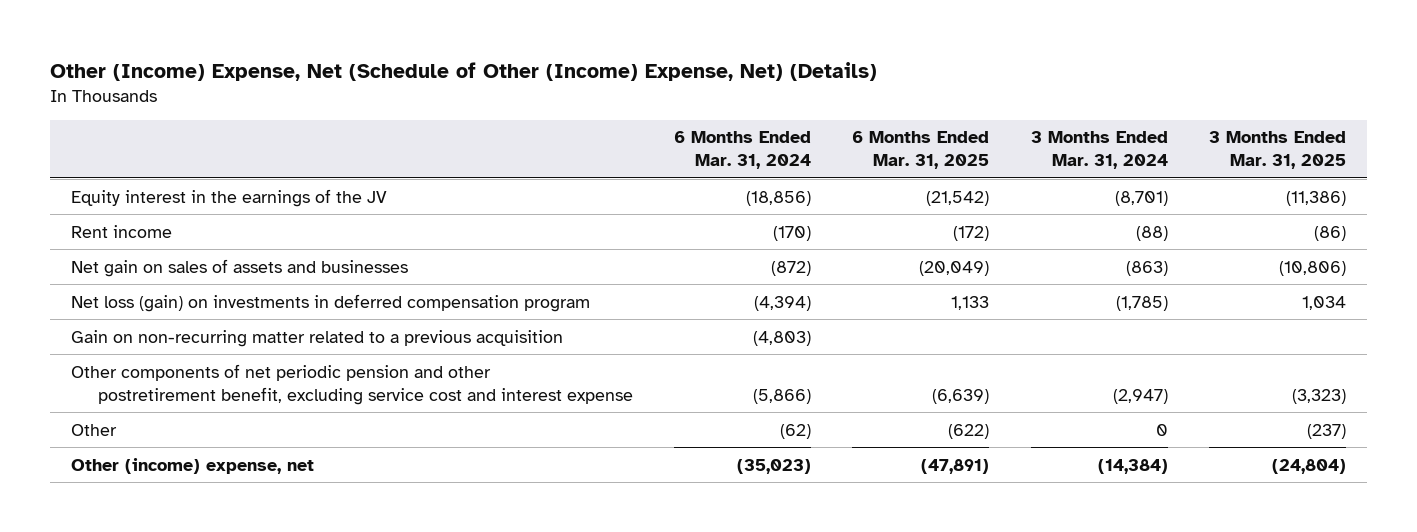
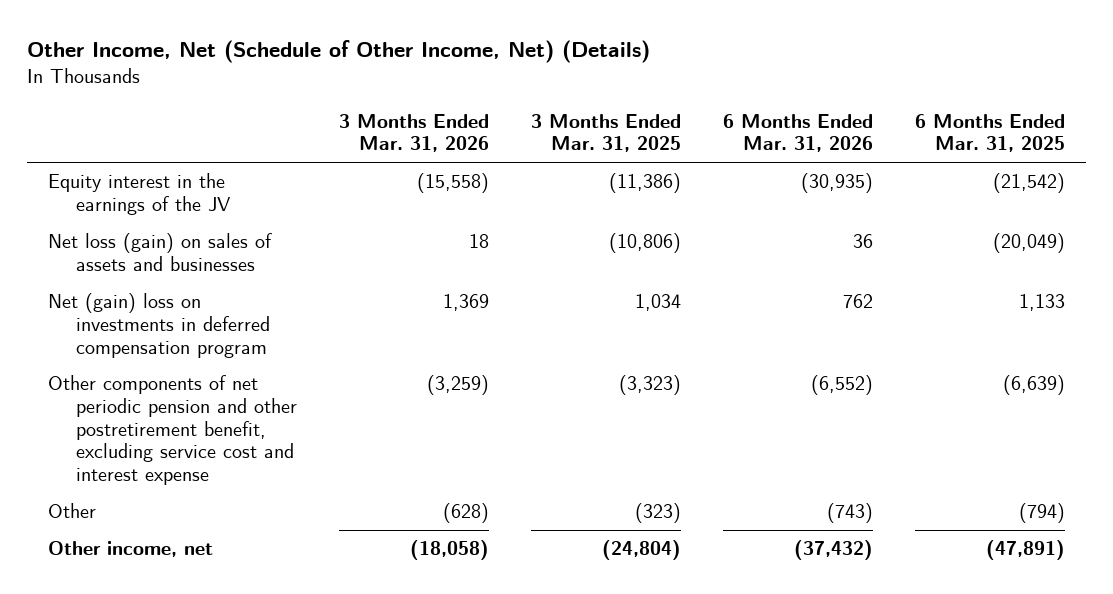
[50,61,878,81] Other (Income) Expense, Net (Schedule of Other (Income) Expense, Net) (Details) -> [27,40,651,64] Other Income, Net (Schedule of Other Income, Net) (Details)
[674,131,812,170] 6 Months Ended Mar. 31, 2024 -> none
[1030,131,1168,170] 3 Months Ended Mar. 31, 2024 -> none
none -> [338,113,489,153] 3 Months Ended Mar. 31, 2026
none -> [722,113,873,153] 6 Months Ended Mar. 31, 2026
[70,224,172,238] Rent income -> none
[70,329,563,347] Gain on non-recurring matter related to a previous acquisition -> none
[70,258,408,277] Net gain on sales of assets and businesses -> [48,233,273,271] Net loss (gain) on sales of assets and businesses
[70,293,590,312] Net loss (gain) on investments in deferred compensation program -> [48,293,270,358] Net (gain) loss on investments in deferred compensation program
[948,423,990,439] (622) -> [1018,503,1065,524] (794)
[1307,423,1347,439] (237) -> [634,503,681,524] (323)
[70,457,314,474] Other (income) expense, net -> [48,541,214,558] Other income, net

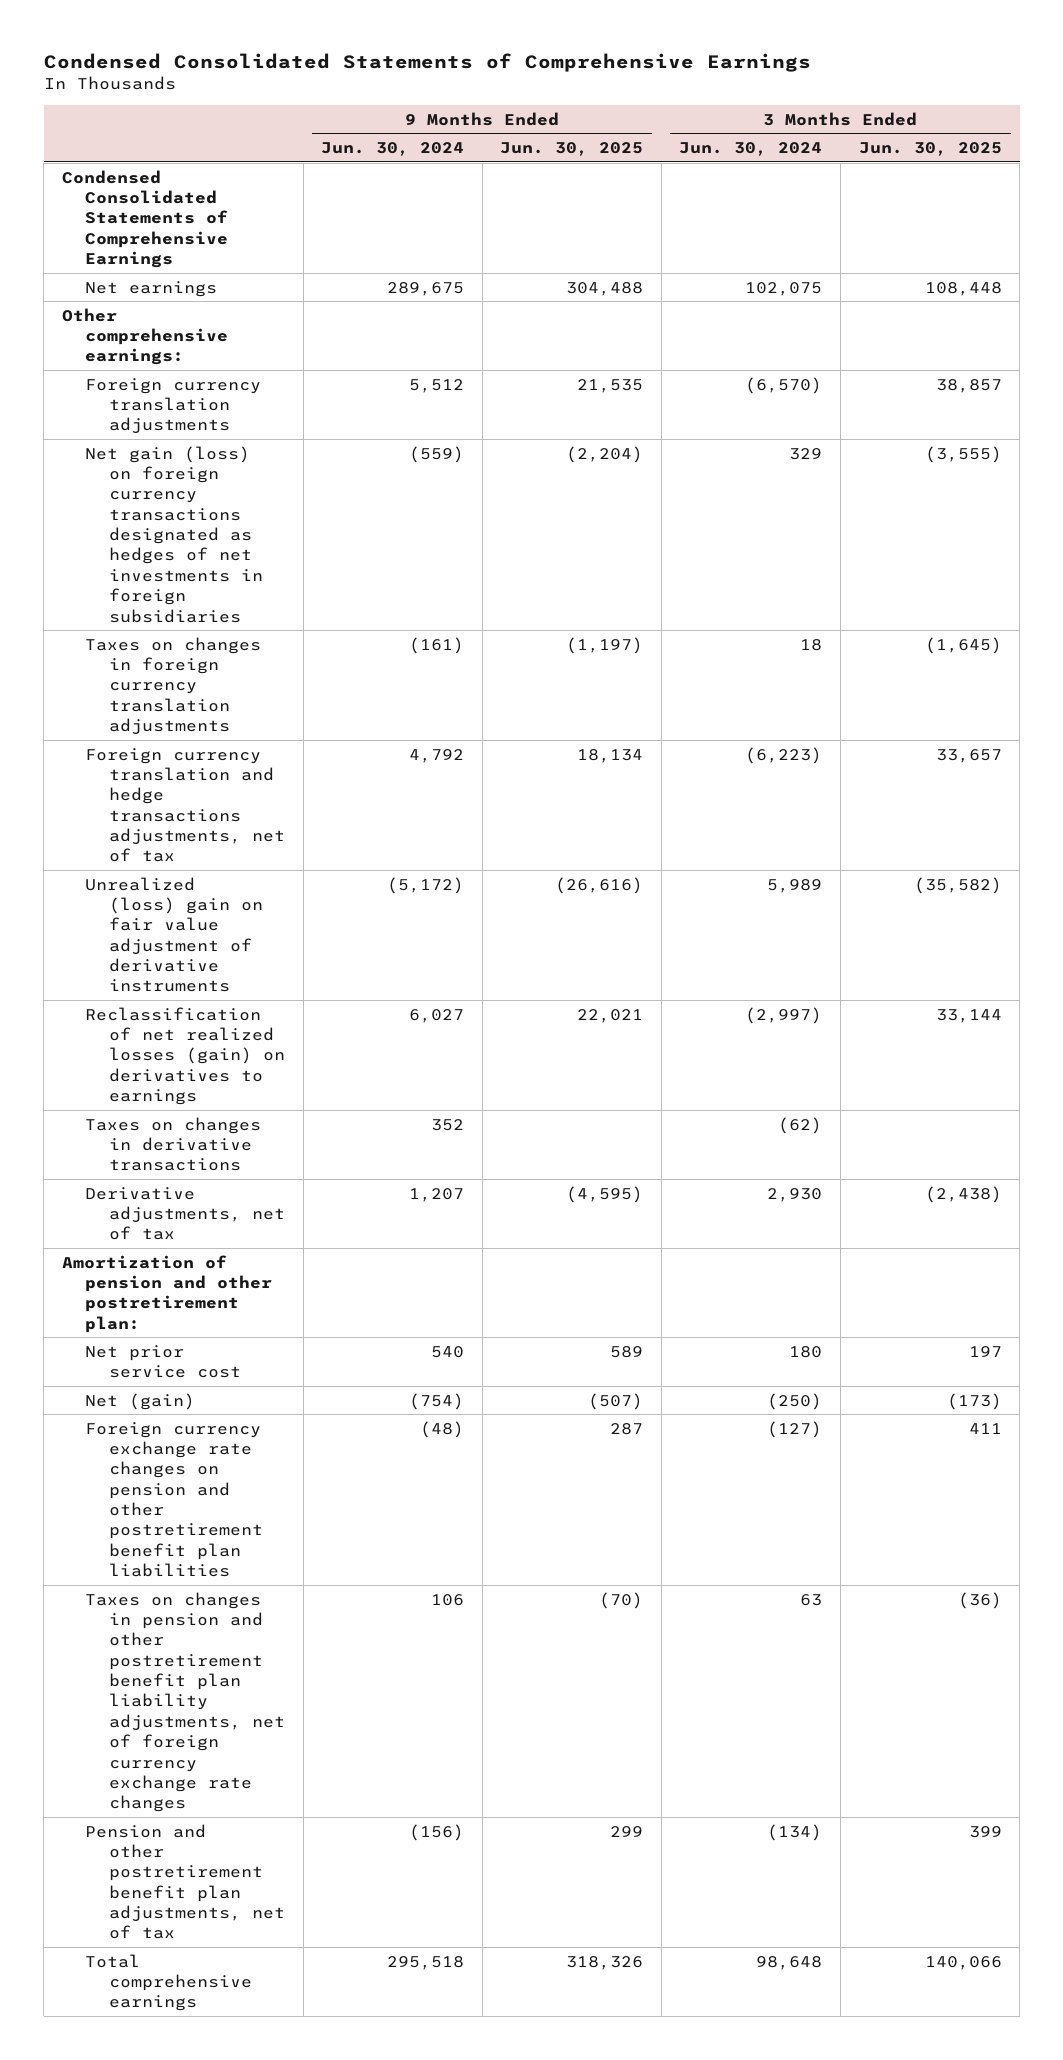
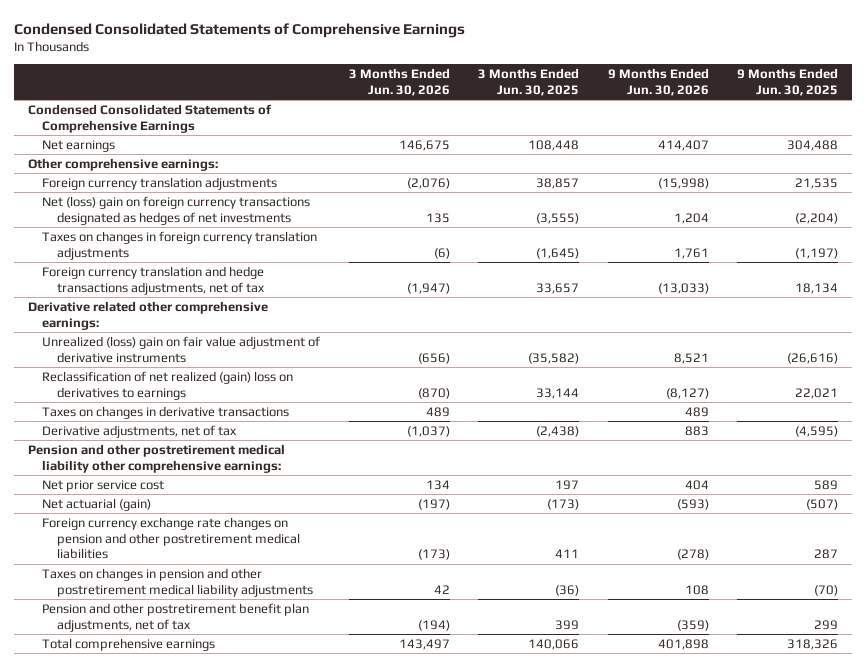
[321,141,465,156] Jun. 30, 2024 -> none
[679,141,823,156] Jun. 30, 2024 -> none
none -> [348,67,450,96] 3 Months Ended Jun. 30, 2026
none -> [607,67,709,96] 9 Months Ended Jun. 30, 2026
[85,445,264,623] Net gain (loss) on foreign currency transactions designated as hedges of net investments in foreign subsidiaries -> [42,195,311,225] Net (loss) gain on foreign currency transactions designated as hedges of net investments
none -> [27,300,268,330] Derivative related other comprehensive earnings:
[85,1006,286,1106] Reclassification of net realized losses (gain) on derivatives to earnings -> [42,370,294,400] Reclassification of net realized (gain) loss on derivatives to earnings
[61,1254,273,1333] Amortization of pension and other postretirement plan: -> none
none -> [27,443,285,473] Pension and other postretirement medical liability other comprehensive earnings:
[85,1392,196,1410] Net (gain) -> [42,497,152,511] Net actuarial (gain)
[85,1421,264,1578] Foreign currency exchange rate changes on pension and other postretirement benefit plan liabilities -> [42,516,300,560] Foreign currency exchange rate changes on pension and other postretirement medical liabilities
[85,1591,286,1813] Taxes on changes in pension and other postretirement benefit plan liability adjustments, net of foreign currency exchange rate changes -> [42,567,313,597] Taxes on changes in pension and other postretirement medical liability adjustments

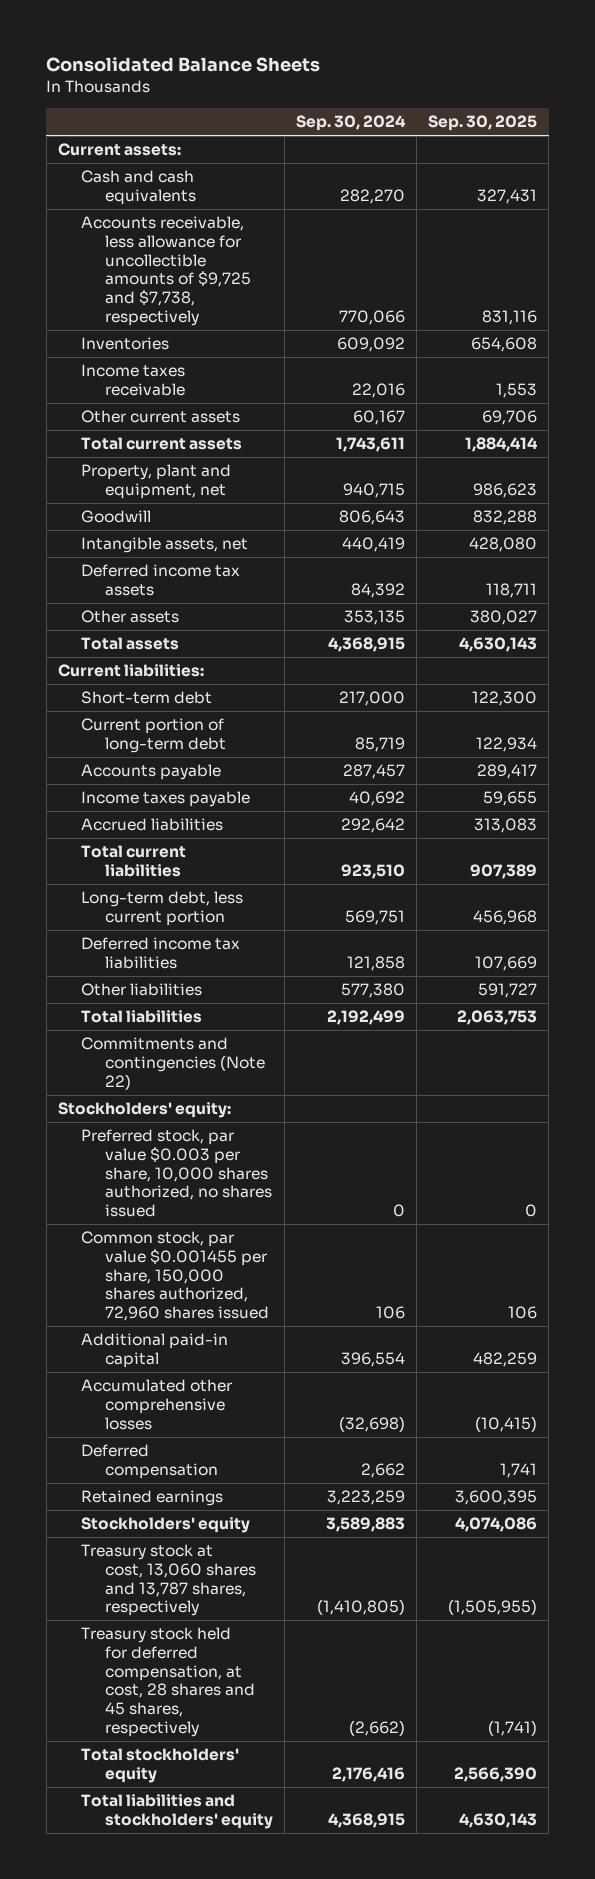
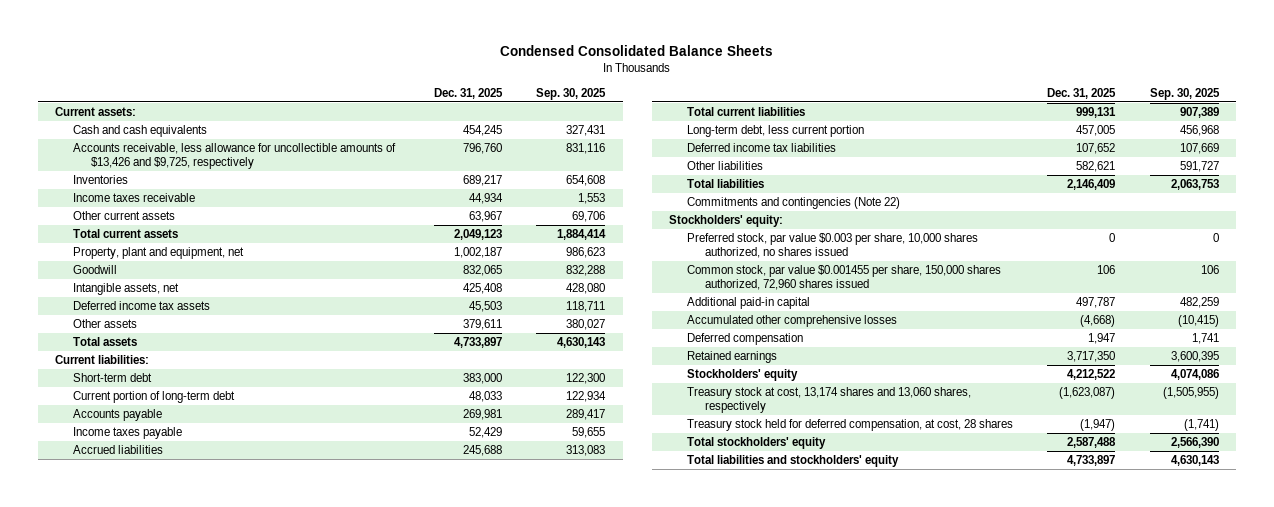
[46,56,321,72] Consolidated Balance Sheets -> [500,45,774,57] Condensed Consolidated Balance Sheets
[296,115,407,132] Sep. 30, 2024 -> none
none -> [433,87,503,99] Dec. 31, 2025
[81,216,251,326] Accounts receivable, less allowance for uncollectible amounts of $9,725 and $7,738, respectively -> [73,143,397,170] Accounts receivable, less allowance for uncollectible amounts of $13,426 and $9,725, respectively
[81,1544,256,1617] Treasury stock at cost, 13,060 shares and 13,787 shares, respectively -> [686,387,971,414] Treasury stock at cost, 13,174 shares and 13,060 shares, respectively
[81,1627,255,1737] Treasury stock held for deferred compensation, at cost, 28 shares and 45 shares, respectively -> [686,419,1013,432] Treasury stock held for deferred compensation, at cost, 28 shares

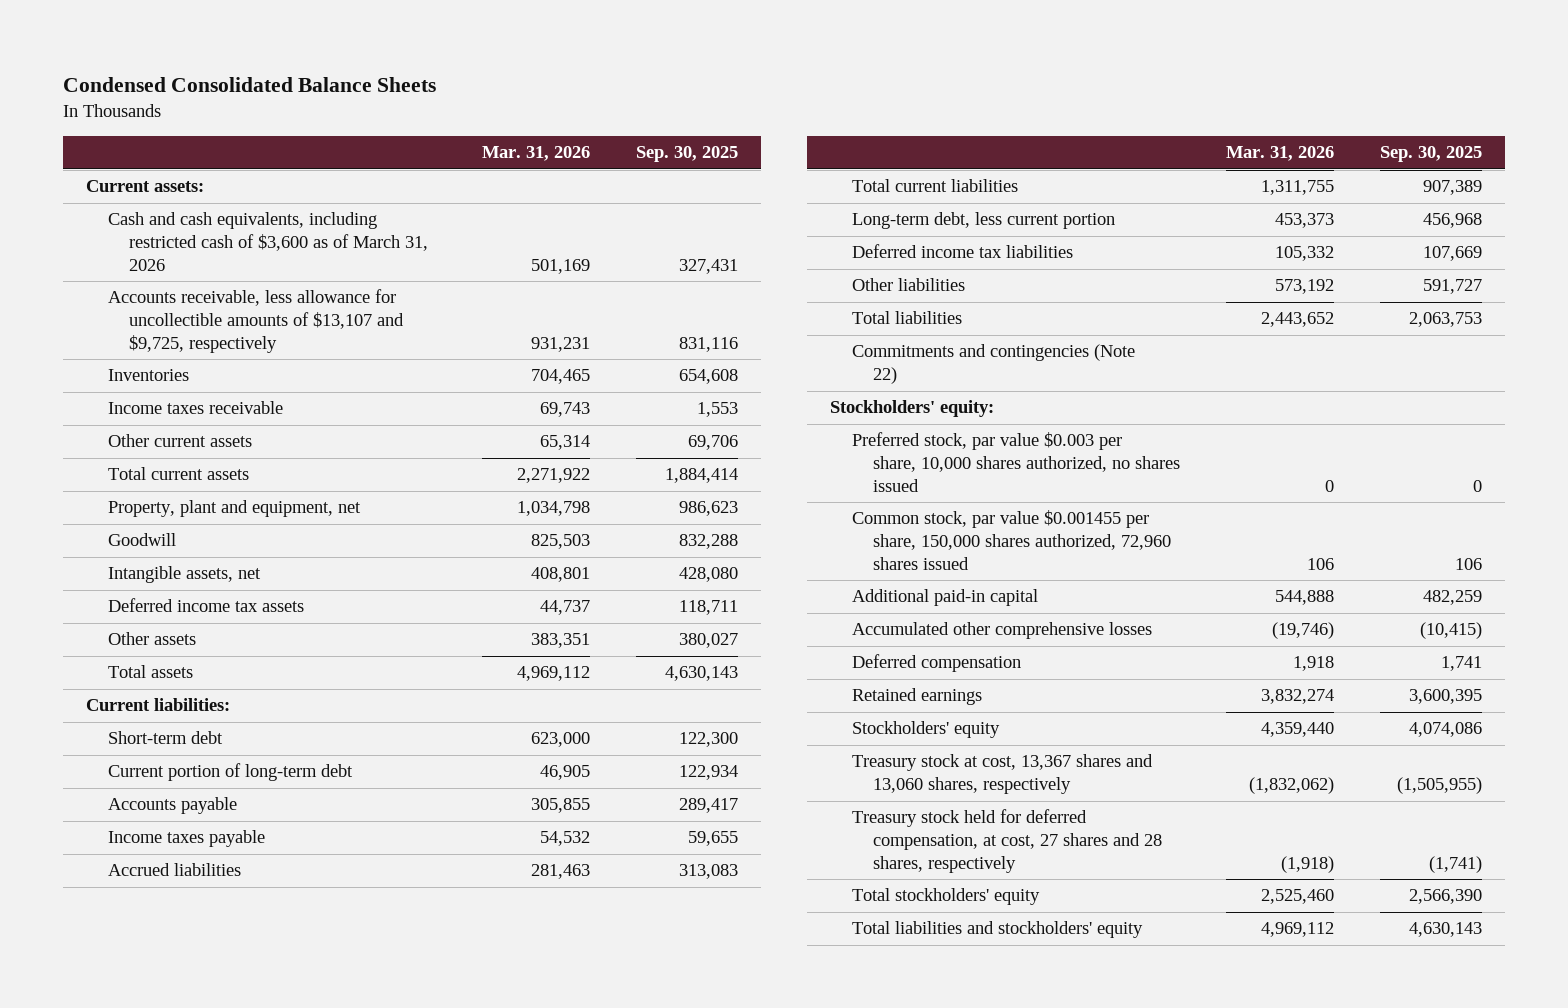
[433,87,503,99] Dec. 31, 2025 -> none
none -> [482,146,591,162] Mar. 31, 2026
[73,125,208,138] Cash and cash equivalents -> [107,212,429,272] Cash and cash equivalents, including restricted cash of $3,600 as of March 31, 2026
[73,143,397,170] Accounts receivable, less allowance for uncollectible amounts of $13,426 and $9,725, respectively -> [107,289,405,354] Accounts receivable, less allowance for uncollectible amounts of $13,107 and $9,725, respectively
[686,387,971,414] Treasury stock at cost, 13,174 shares and 13,060 shares, respectively -> [851,754,1153,795] Treasury stock at cost, 13,367 shares and 13,060 shares, respectively
[686,419,1013,432] Treasury stock held for deferred compensation, at cost, 28 shares -> [851,809,1163,874] Treasury stock held for deferred compensation, at cost, 27 shares and 28 shares, respectively

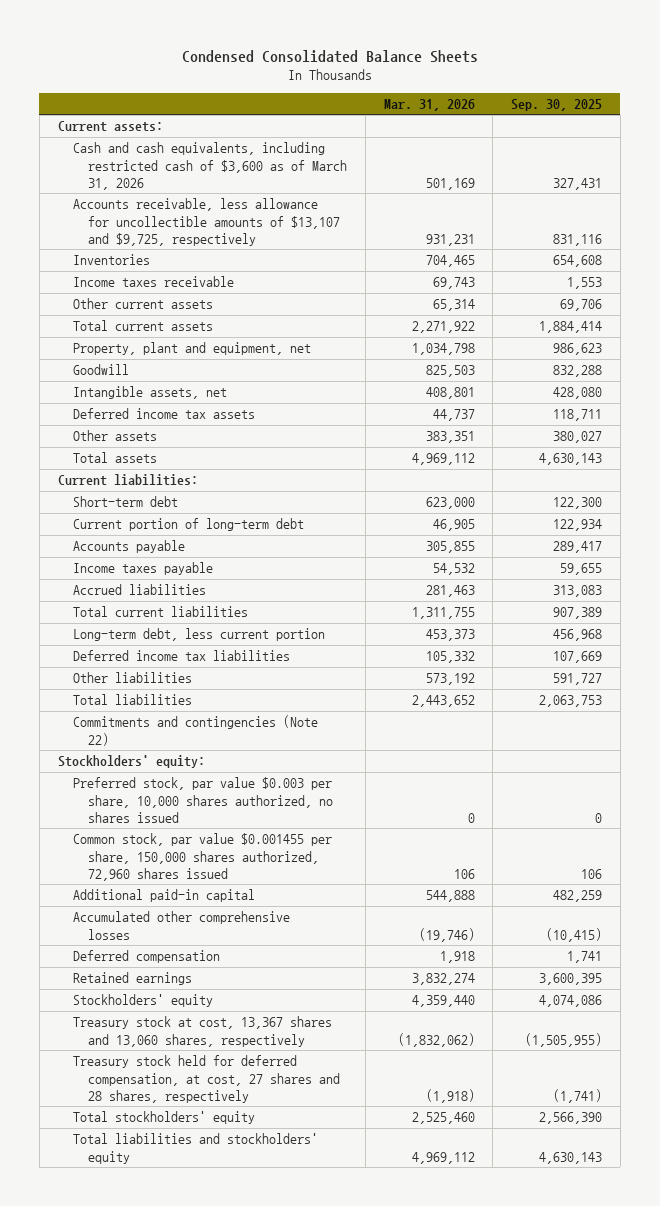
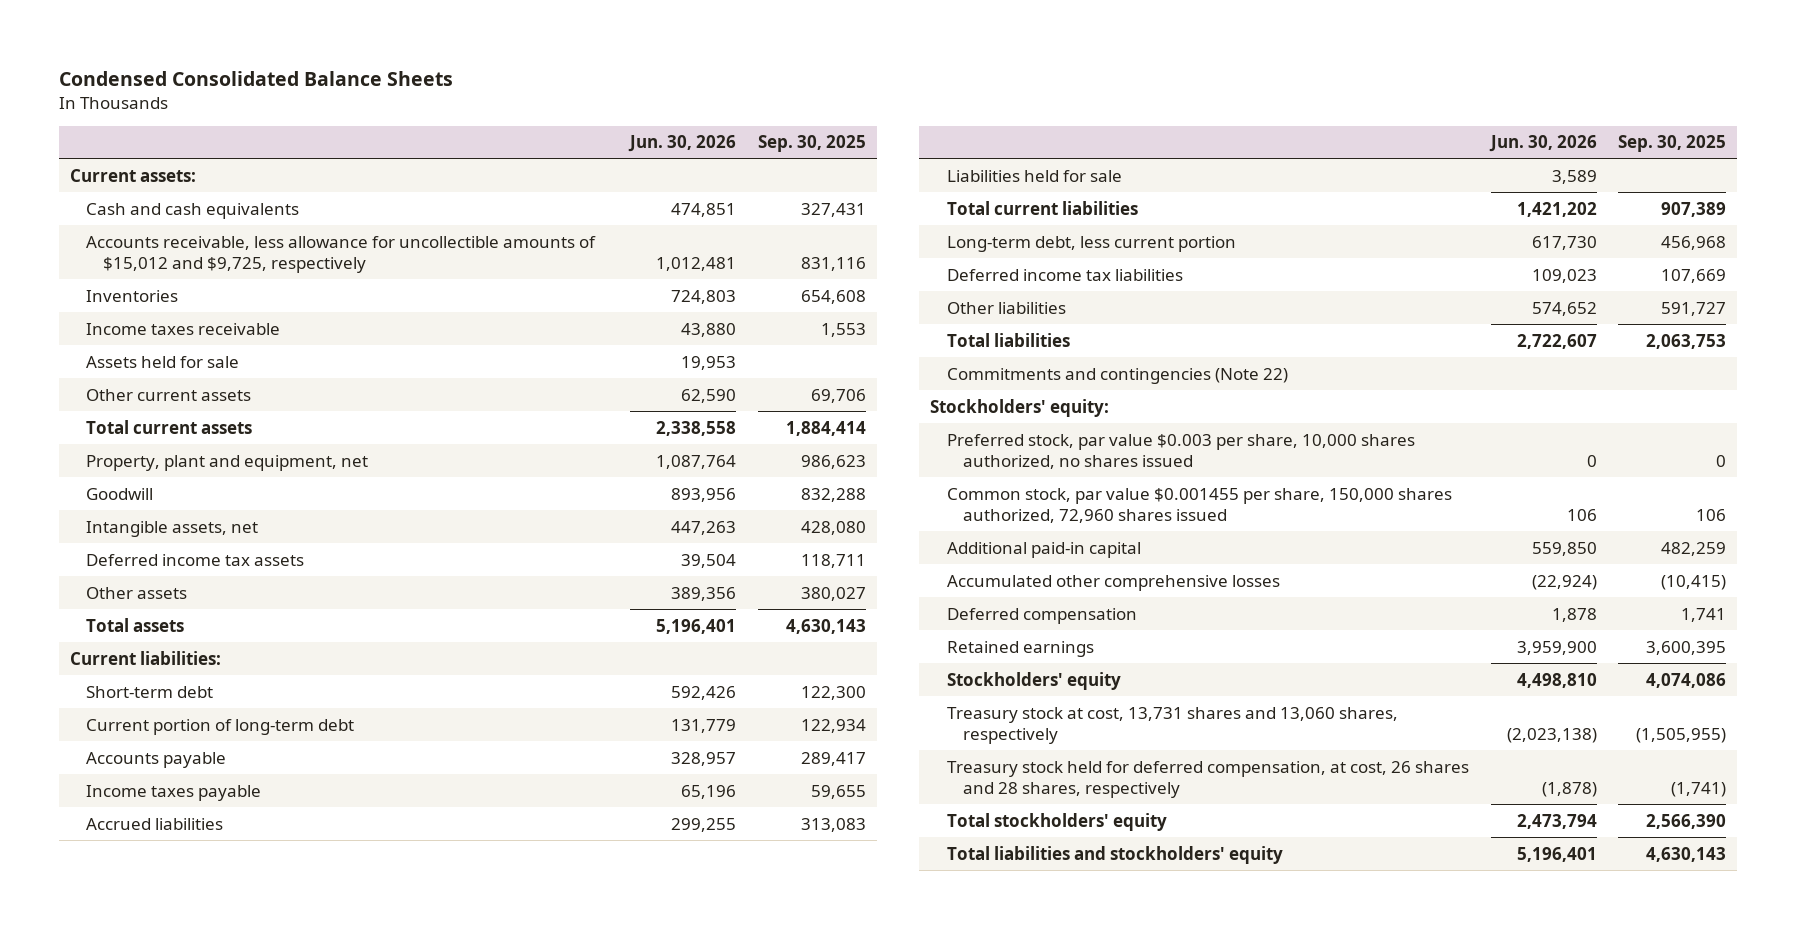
[383,99,475,112] Mar. 31, 2026 -> none
none -> [628,135,737,153] Jun. 30, 2026
[72,142,348,191] Cash and cash equivalents, including restricted cash of $3,600 as of March 31, 2026 -> [86,202,300,219] Cash and cash equivalents
[72,198,341,247] Accounts receivable, less allowance for uncollectible amounts of $13,107 and $9,725, respectively -> [86,235,597,273] Accounts receivable, less allowance for uncollectible amounts of $15,012 and $9,725, respectively
none -> [86,355,240,368] Assets held for sale
none -> [946,169,1122,182] Liabilities held for sale
[72,1016,332,1047] Treasury stock at cost, 13,367 shares and 13,060 shares, respectively -> [946,706,1398,744] Treasury stock at cost, 13,731 shares and 13,060 shares, respectively
[72,1055,341,1104] Treasury stock held for deferred compensation, at cost, 27 shares and 28 shares, respectively -> [946,760,1469,798] Treasury stock held for deferred compensation, at cost, 26 shares and 28 shares, respectively

